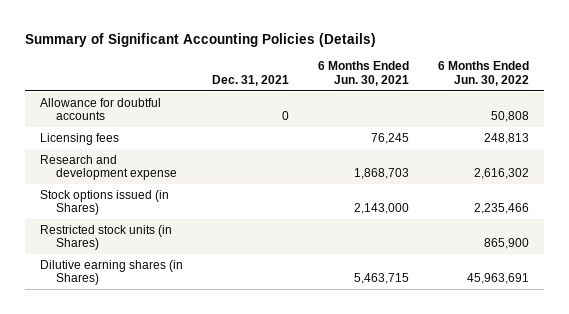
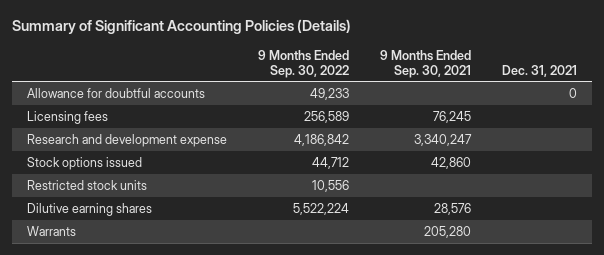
[318,61,410,86] 6 Months Ended Jun. 30, 2021 -> none
[438,61,530,86] 6 Months Ended Jun. 30, 2022 -> none
none -> [258,49,350,78] 9 Months Ended Sep. 30, 2022
none -> [379,49,471,78] 9 Months Ended Sep. 30, 2021
[39,189,169,216] Stock options issued (in Shares) -> [27,157,143,171] Stock options issued
[39,224,172,251] Restricted stock units (in Shares) -> [27,180,148,191] Restricted stock units
[39,259,183,286] Dilutive earning shares (in Shares) -> [27,203,153,217] Dilutive earning shares
none -> [27,226,77,237] Warrants

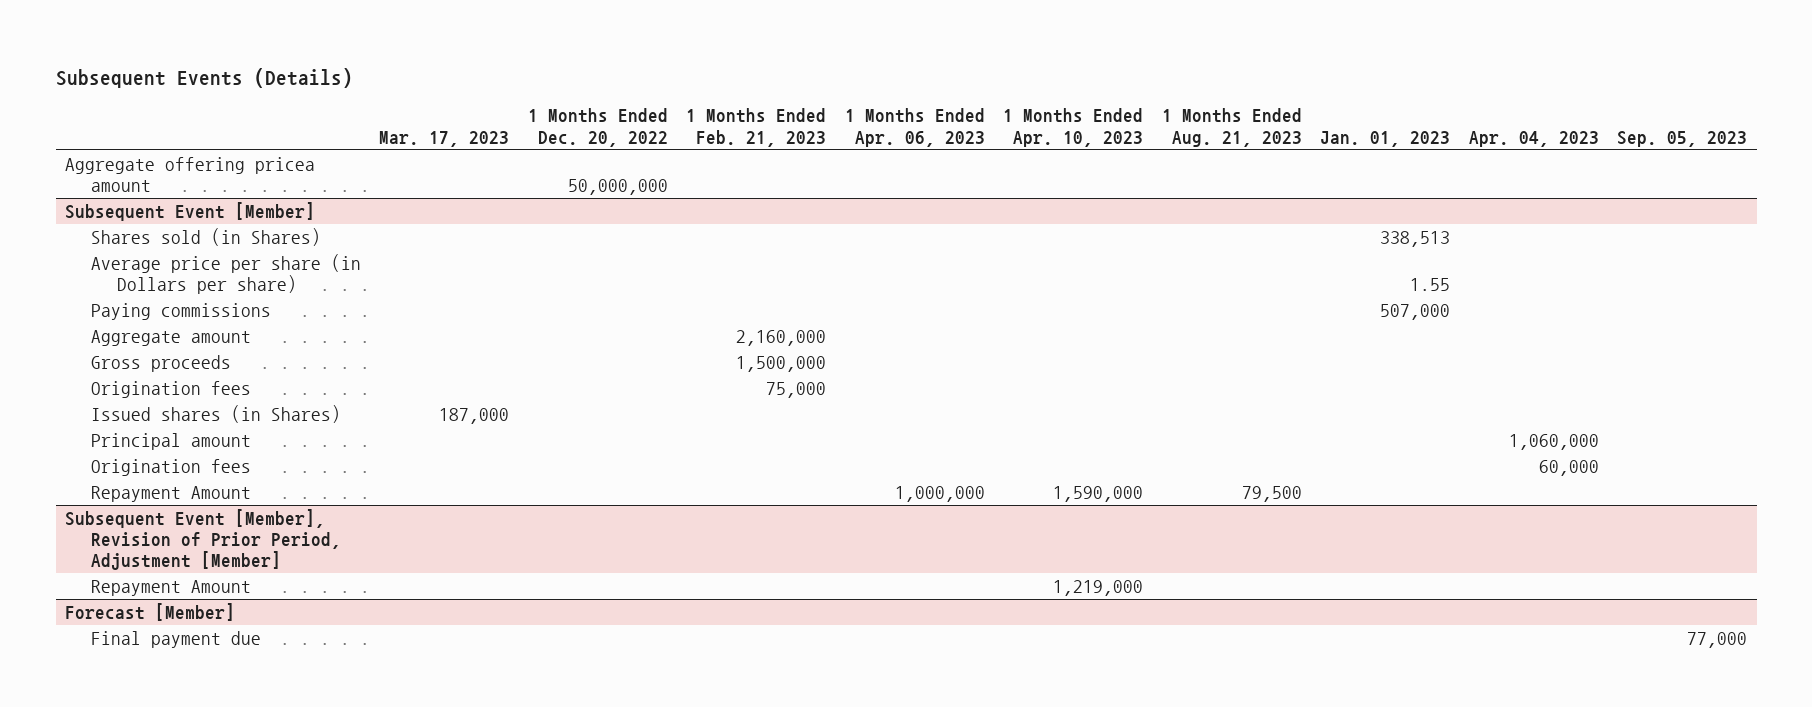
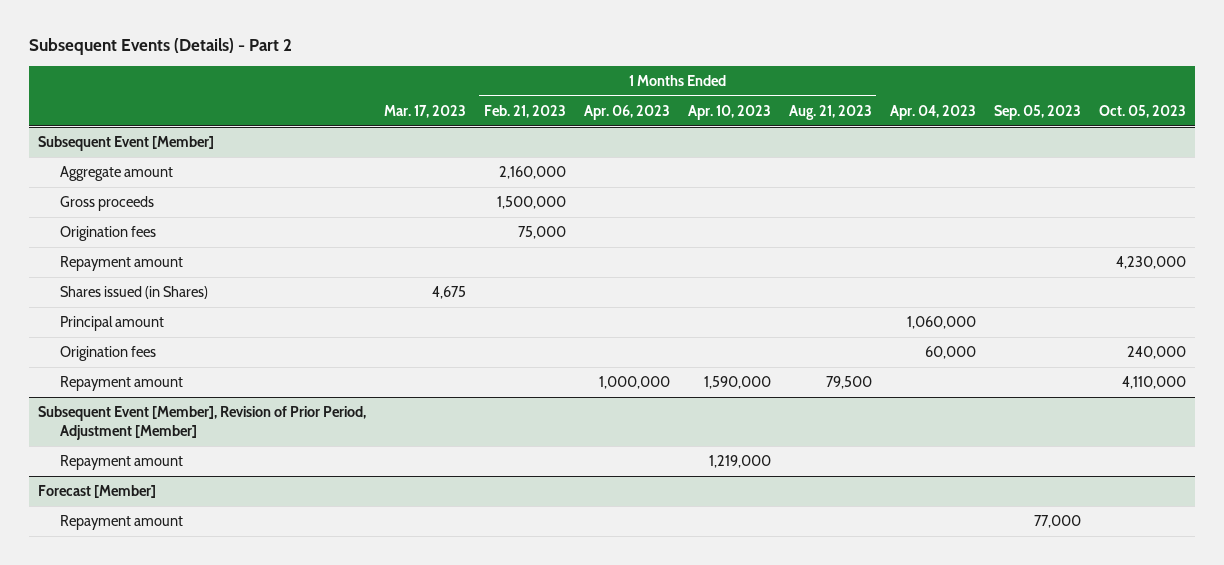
[55,68,353,89] Subsequent Events (Details) -> [28,38,292,56] Subsequent Events (Details) - Part 2
[527,108,668,147] 1 Months Ended Dec. 20, 2022 -> none
[1320,130,1451,147] Jan. 01, 2023 -> none
none -> [1098,105,1186,119] Oct. 05, 2023
[64,157,315,193] Aggregate offering pricea amount -> none
[90,228,321,247] Shares sold (in Shares) -> none
[90,254,361,295] Average price per share (in Dollars per share) -> none
[90,303,271,321] Paying commissions -> none
none -> [60,256,184,272] Repayment amount
[90,405,341,424] Issued shares (in Shares) -> [60,286,209,300] Shares issued (in Shares)
[439,408,510,425] 187,000 -> [431,286,466,300] 4,675
[90,486,251,503] Repayment Amount -> [60,376,184,392] Repayment amount
[90,580,251,597] Repayment Amount -> [60,455,184,471] Repayment amount
[90,631,261,649] Final payment due -> [60,515,184,531] Repayment amount

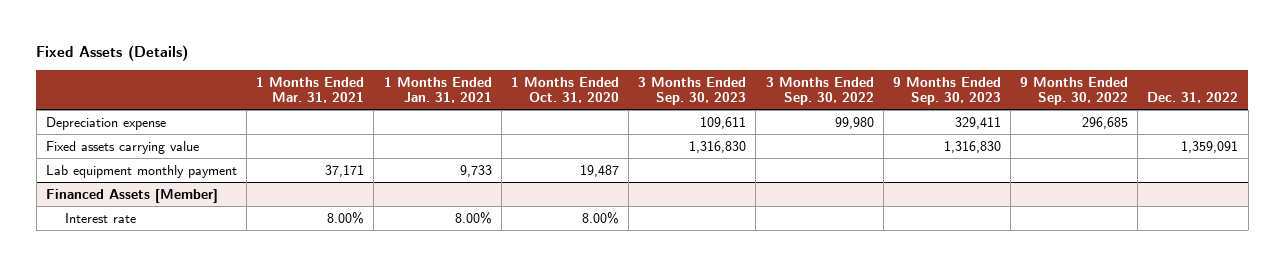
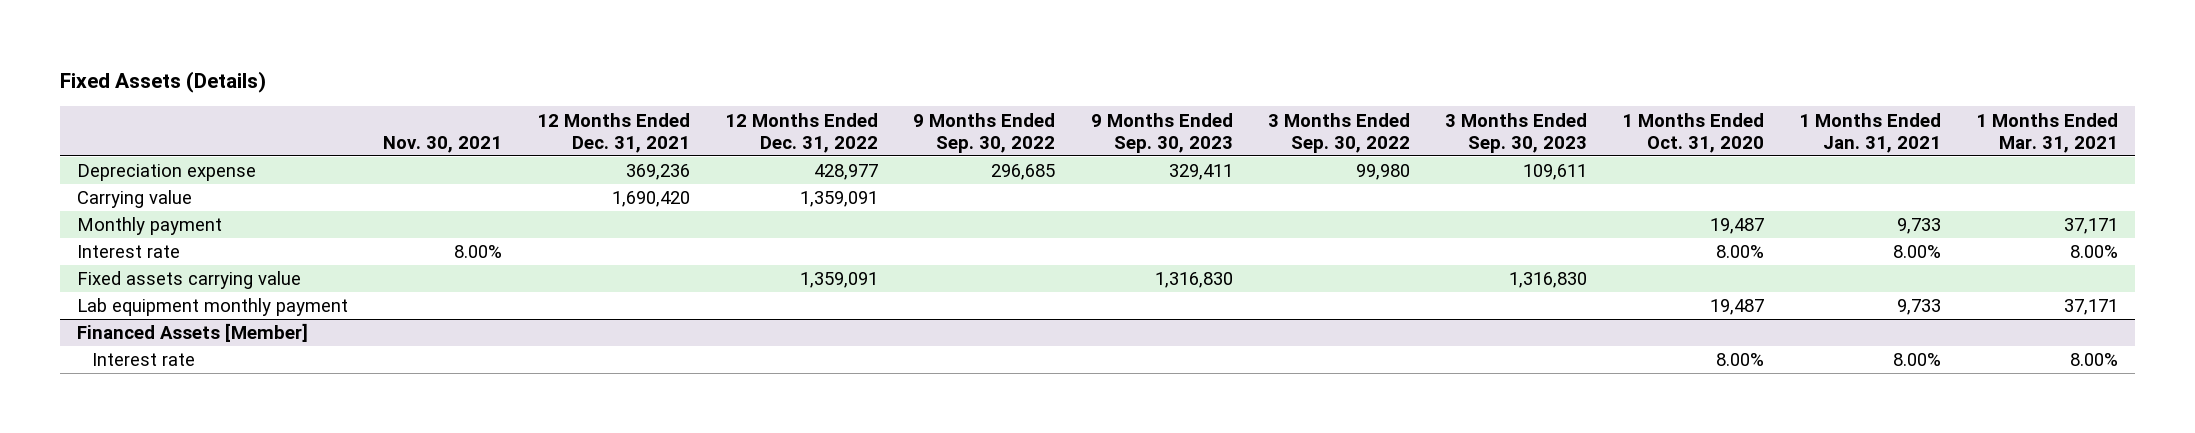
[1147,92,1239,104] Dec. 31, 2022 -> none
none -> [383,135,503,153] Nov. 30, 2021
none -> [537,112,691,153] 12 Months Ended Dec. 31, 2021
none -> [725,112,879,153] 12 Months Ended Dec. 31, 2022
none -> [77,190,193,209] Carrying value
none -> [77,217,223,236] Monthly payment
none -> [77,245,181,259] Interest rate

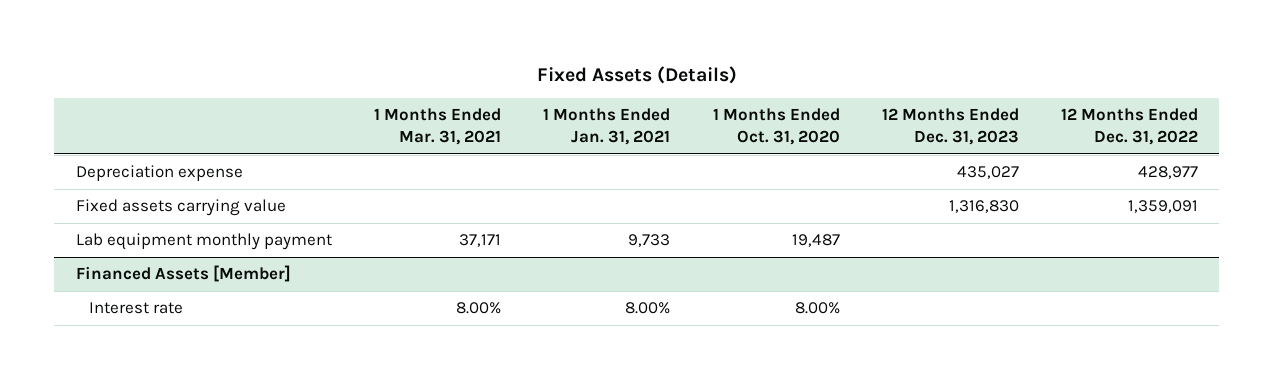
[383,135,503,153] Nov. 30, 2021 -> none
[537,112,691,153] 12 Months Ended Dec. 31, 2021 -> none
[913,112,1056,153] 9 Months Ended Sep. 30, 2022 -> none
[1090,112,1233,153] 9 Months Ended Sep. 30, 2023 -> none
[1267,112,1410,153] 3 Months Ended Sep. 30, 2022 -> none
[1444,112,1587,153] 3 Months Ended Sep. 30, 2023 -> none
none -> [881,108,1019,146] 12 Months Ended Dec. 31, 2023
[77,190,193,209] Carrying value -> none
[77,217,223,236] Monthly payment -> none
[77,245,181,259] Interest rate -> none

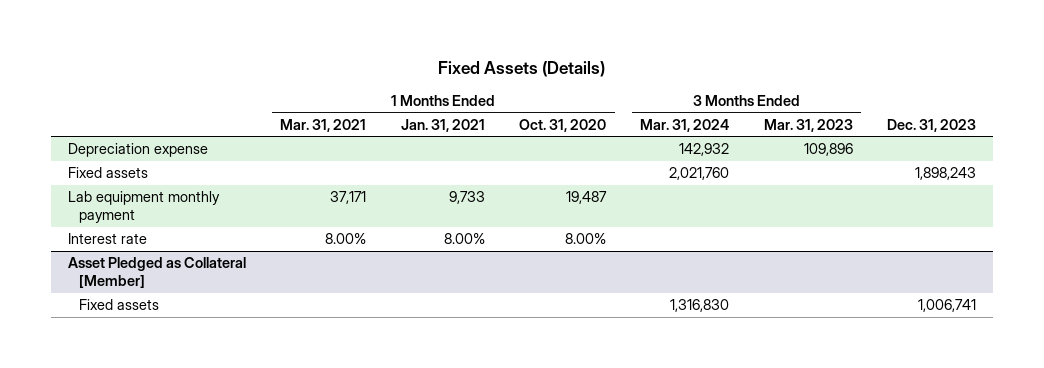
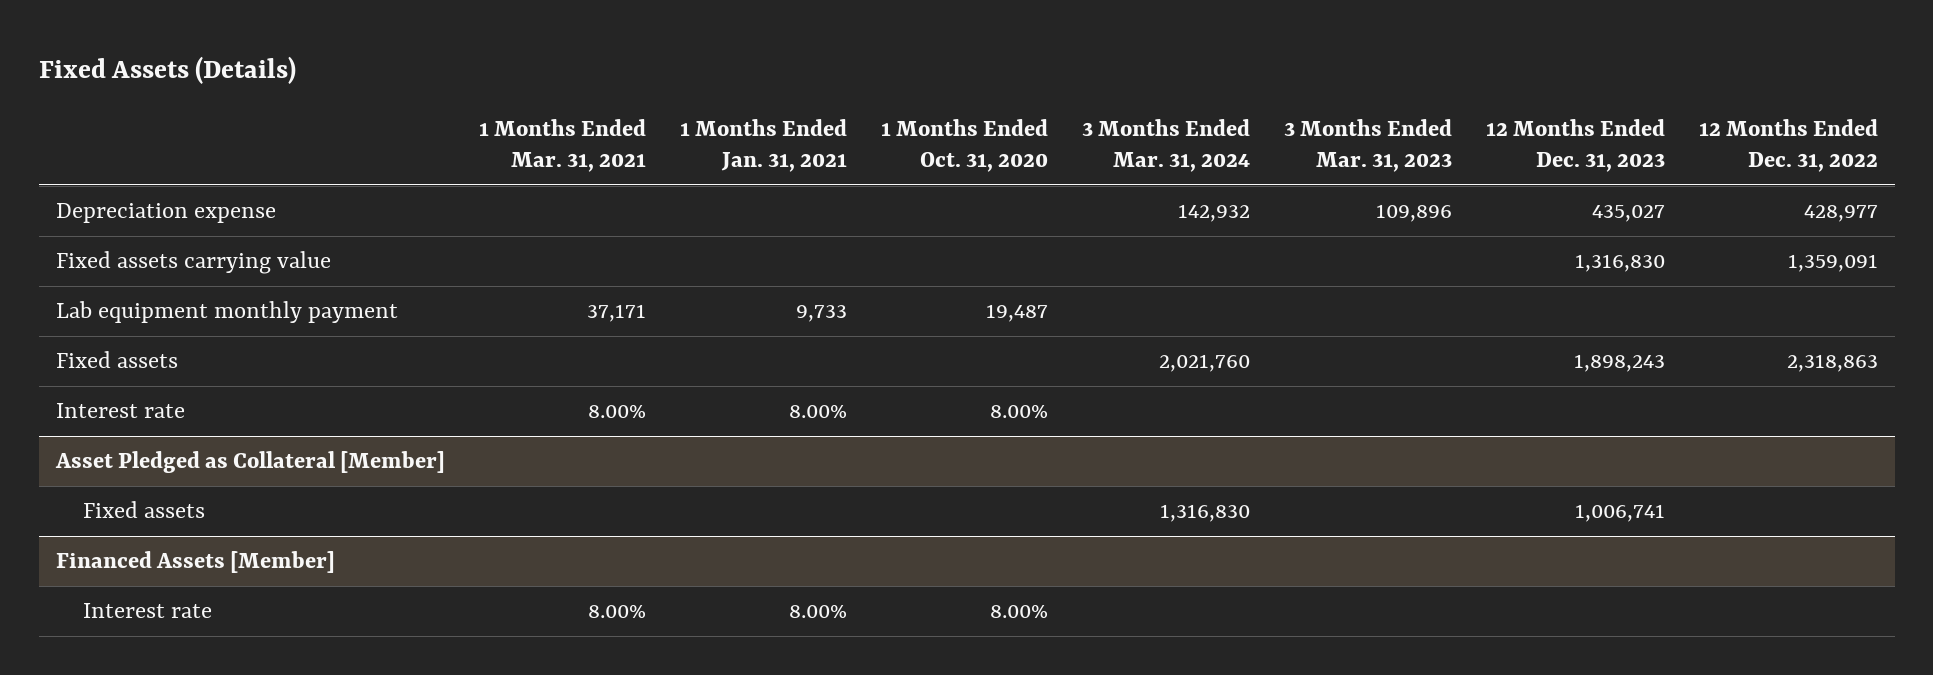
[886,118,976,132] Dec. 31, 2023 -> none
none -> [1485,119,1665,172] 12 Months Ended Dec. 31, 2023
none -> [1698,119,1878,172] 12 Months Ended Dec. 31, 2022
none -> [55,251,331,275] Fixed assets carrying value
[68,167,149,179] Fixed assets -> [55,351,178,369] Fixed assets
none -> [55,551,335,574] Financed Assets [Member]
none -> [82,603,212,619] Interest rate

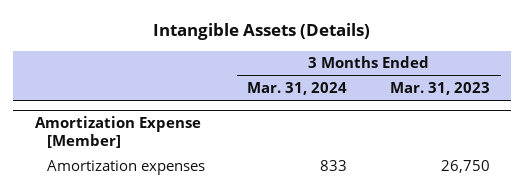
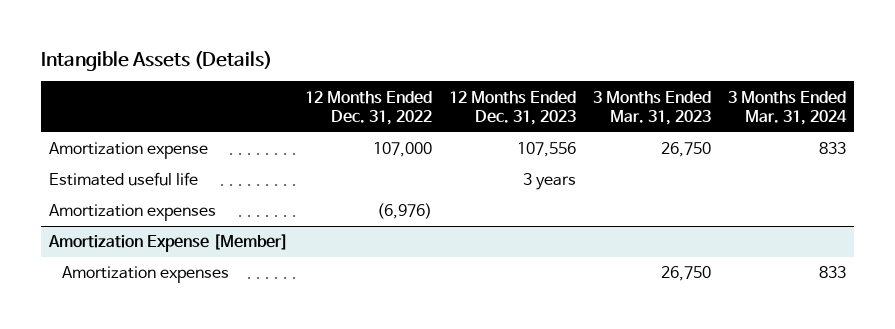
none -> [305,90,433,126] 12 Months Ended Dec. 31, 2022
none -> [449,90,577,126] 12 Months Ended Dec. 31, 2023
none -> [49,142,209,160] Amortization expense
none -> [49,172,199,187] Estimated useful life
none -> [49,204,217,222] Amortization expenses

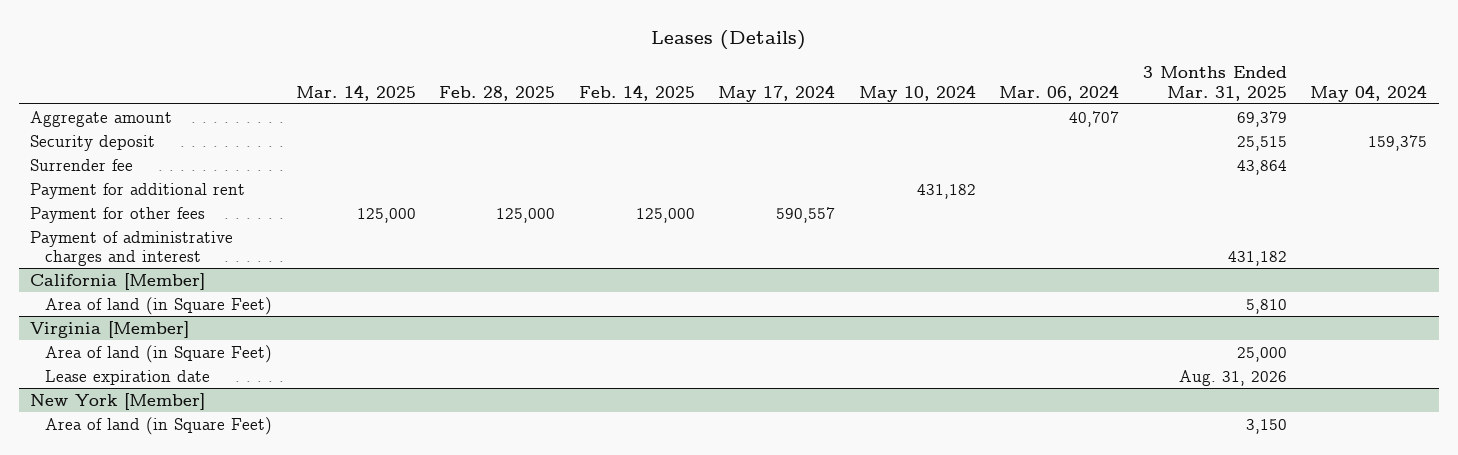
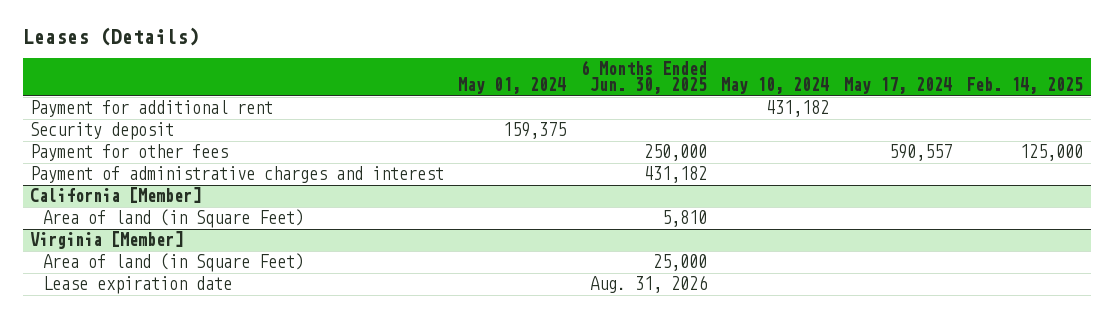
[295,84,416,101] Mar. 14, 2025 -> none
[439,85,556,101] Feb. 28, 2025 -> none
[999,84,1120,101] Mar. 06, 2024 -> none
[1142,65,1287,101] 3 Months Ended Mar. 31, 2025 -> none
[1310,84,1428,102] May 04, 2024 -> none
none -> [458,77,567,95] May 01, 2024
none -> [580,60,707,95] 6 Months Ended Jun. 30, 2025
[30,110,173,127] Aggregate amount -> none
[30,158,134,171] Surrender fee -> none
[30,134,156,151] Security deposit -> [29,122,174,141] Security deposit
[30,392,206,410] New York [Member] -> none
[45,416,273,435] Area of land (in Square Feet) -> none

